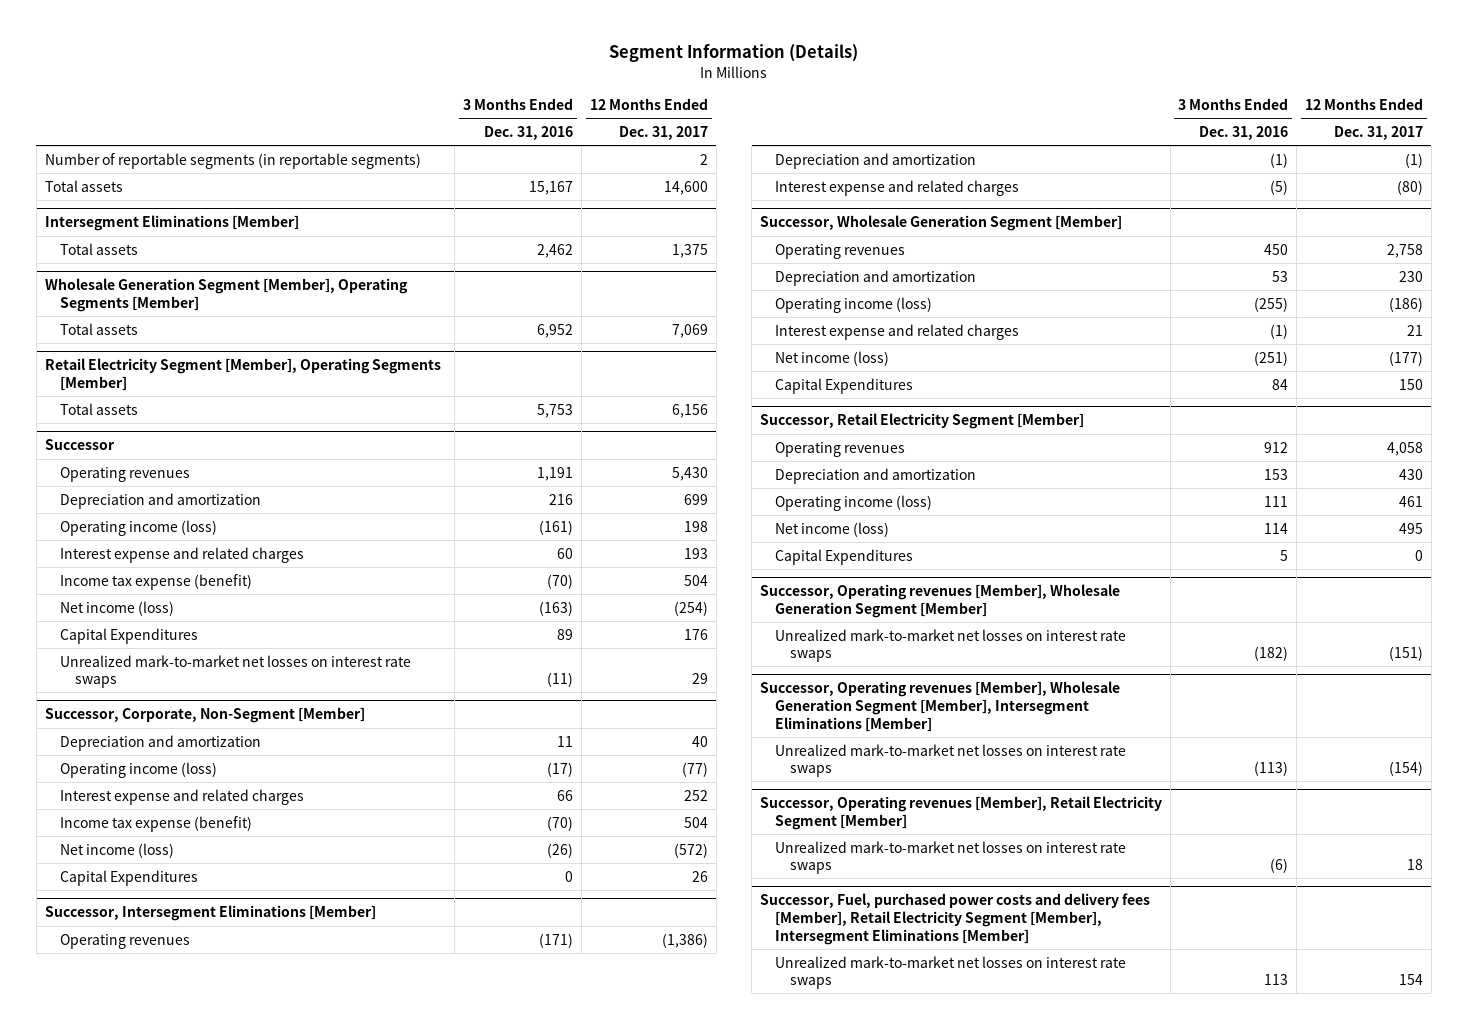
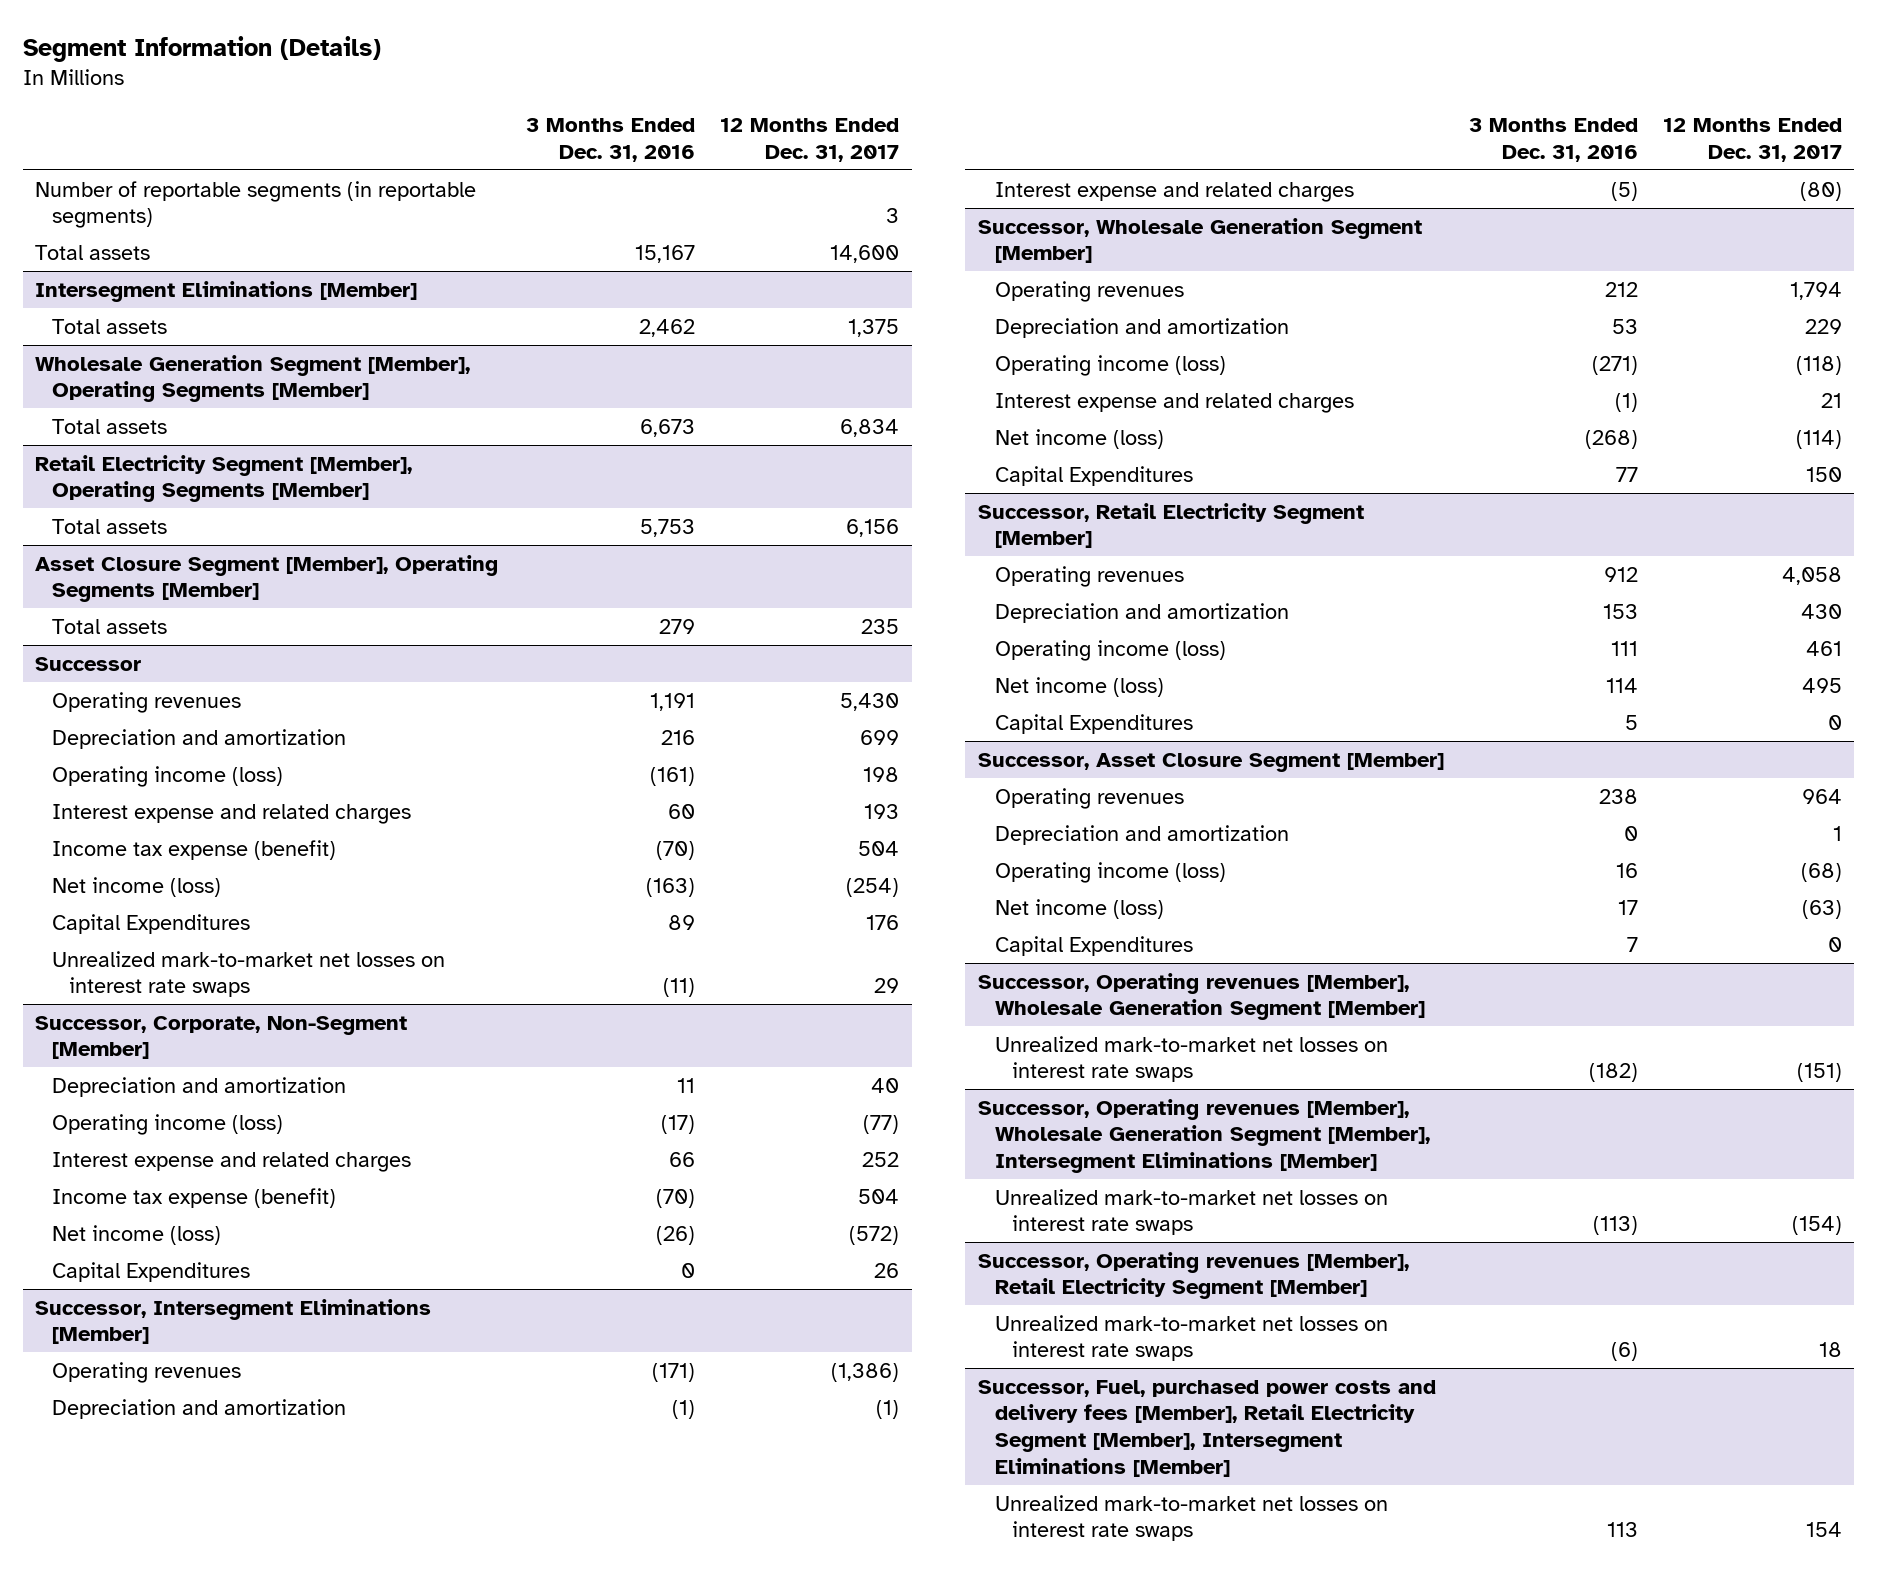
[699,153,708,165] 2 -> [886,208,900,224] 3
[537,323,574,338] 6,952 -> [640,418,696,437] 6,673
[671,323,708,338] 7,069 -> [840,418,900,437] 6,834
none -> [35,554,499,603] Asset Closure Segment [Member], Operating Segments [Member]
none -> [52,618,168,634] Total assets
[1264,243,1289,255] 450 -> [1604,281,1638,297] 212
[1386,243,1423,258] 2,758 -> [1789,281,1842,300] 1,794
[1398,270,1423,282] 230 -> [1804,318,1842,334] 229
[1254,296,1289,312] (255) -> [1591,355,1638,375] (271)
[1388,296,1423,312] (186) -> [1795,355,1842,375] (118)
[1254,350,1289,366] (251) -> [1584,429,1638,449] (268)
[1388,350,1423,366] (177) -> [1795,429,1842,449] (114)
[1272,378,1289,390] 84 -> [1615,466,1638,482] 77
none -> [977,752,1444,772] Successor, Asset Closure Segment [Member]
none -> [994,787,1184,809] Operating revenues
none -> [994,824,1289,845] Depreciation and amortization
none -> [994,861,1226,883] Operating income (loss)
none -> [994,898,1164,919] Net income (loss)
none -> [994,935,1193,956] Capital Expenditures

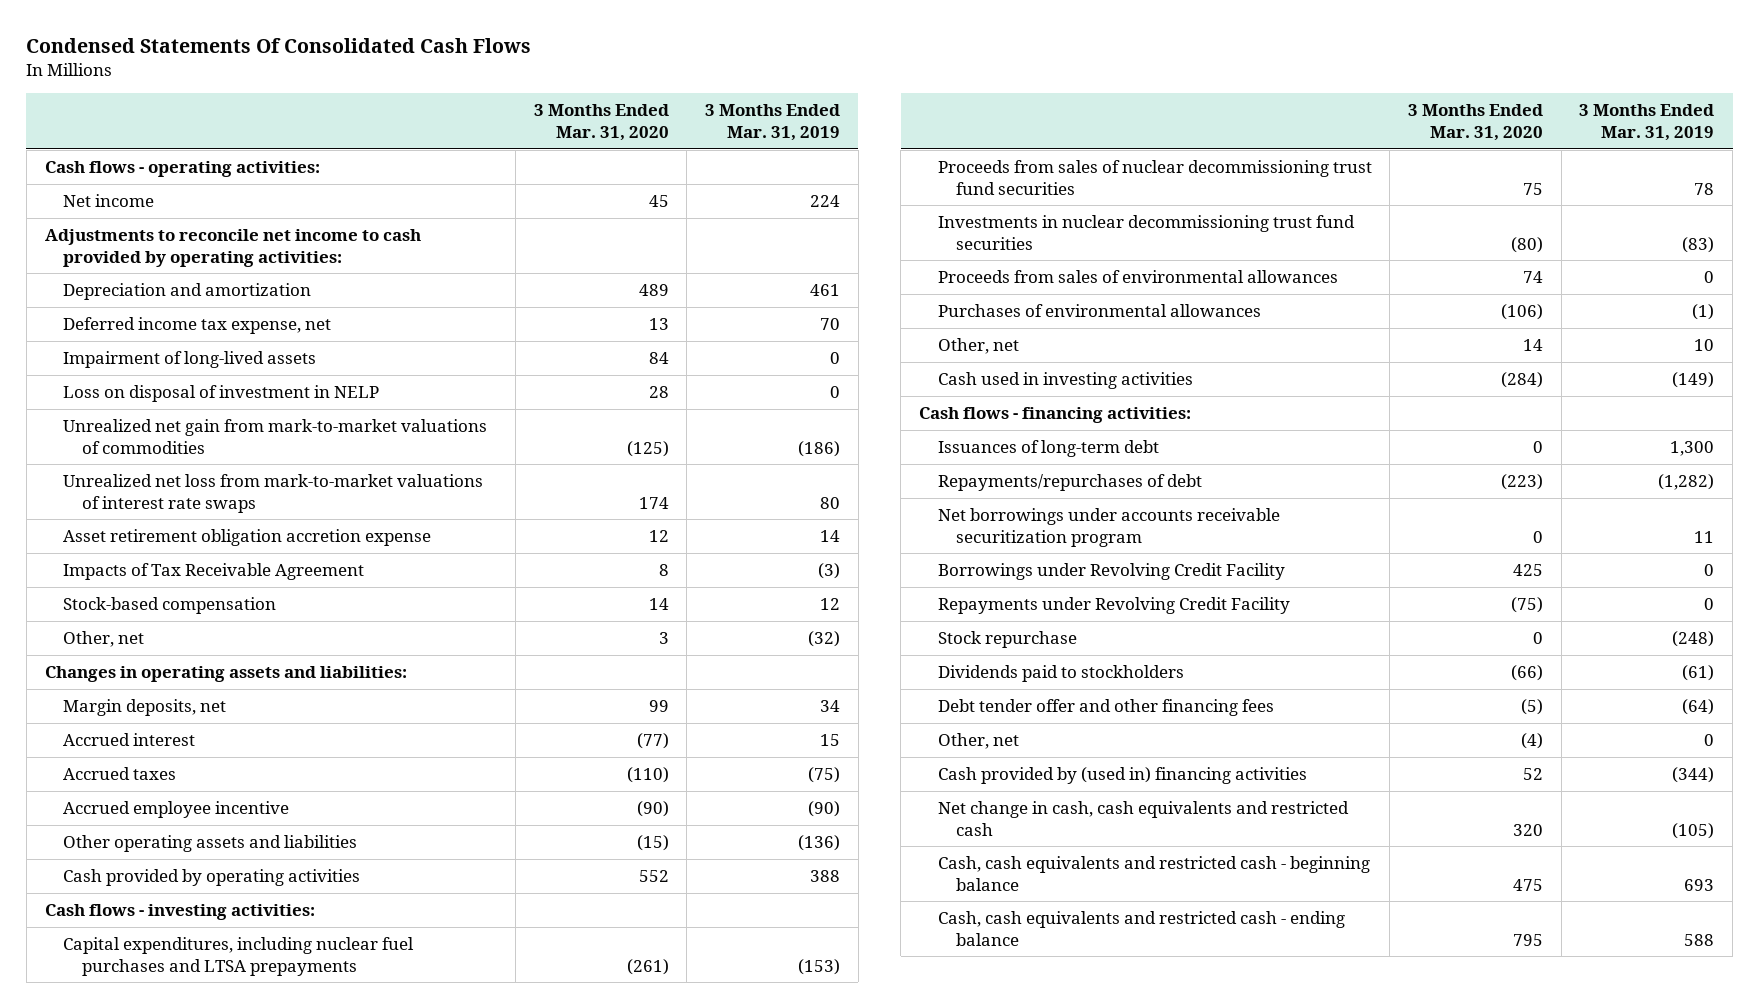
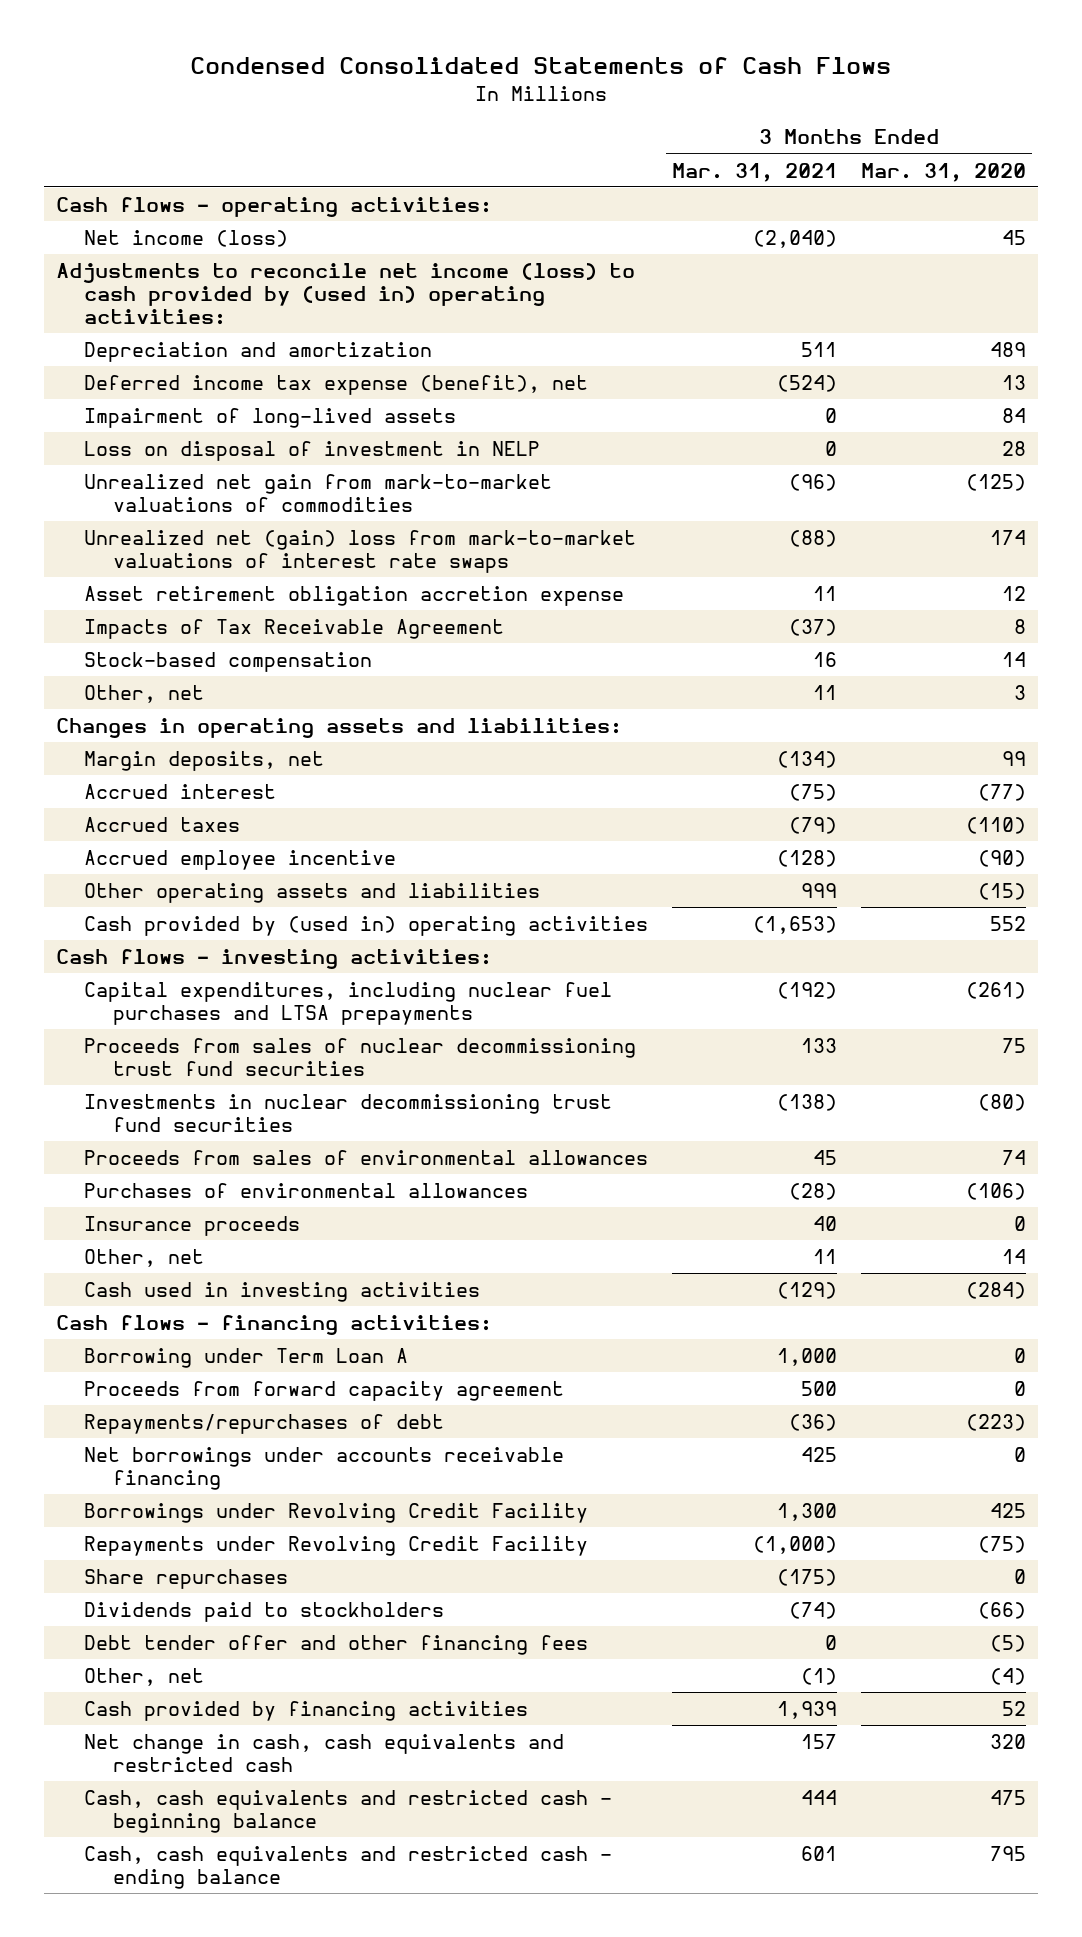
[26,38,532,54] Condensed Statements Of Consolidated Cash Flows -> [190,57,892,75] Condensed Consolidated Statements of Cash Flows
[704,104,840,141] 3 Months Ended Mar. 31, 2019 -> none
none -> [672,162,838,182] Mar. 31, 2021
[63,193,155,207] Net income -> [84,230,289,248] Net income (loss)
[44,228,421,267] Adjustments to reconcile net income to cash provided by operating activities: -> [56,263,636,325] Adjustments to reconcile net income (loss) to cash provided by (used in) operating activities:
[63,316,332,334] Deferred income tax expense, net -> [84,375,589,396] Deferred income tax expense (benefit), net
[63,473,484,513] Unrealized net loss from mark-to-market valuations of interest rate swaps -> [84,530,637,573] Unrealized net (gain) loss from mark-to-market valuations of interest rate swaps
[63,868,361,886] Cash provided by operating activities -> [84,916,649,937] Cash provided by (used in) operating activities
none -> [84,1216,301,1237] Insurance proceeds
[937,439,1159,457] Issuances of long-term debt -> none
none -> [84,1348,409,1369] Borrowing under Term Loan A
none -> [84,1381,565,1402] Proceeds from forward capacity agreement
[937,507,1280,547] Net borrowings under accounts receivable securitization program -> [84,1447,565,1490] Net borrowings under accounts receivable financing
[937,630,1077,648] Stock repurchase -> [84,1569,289,1590] Share repurchases
[937,766,1307,784] Cash provided by (used in) financing activities -> [84,1701,529,1722] Cash provided by financing activities

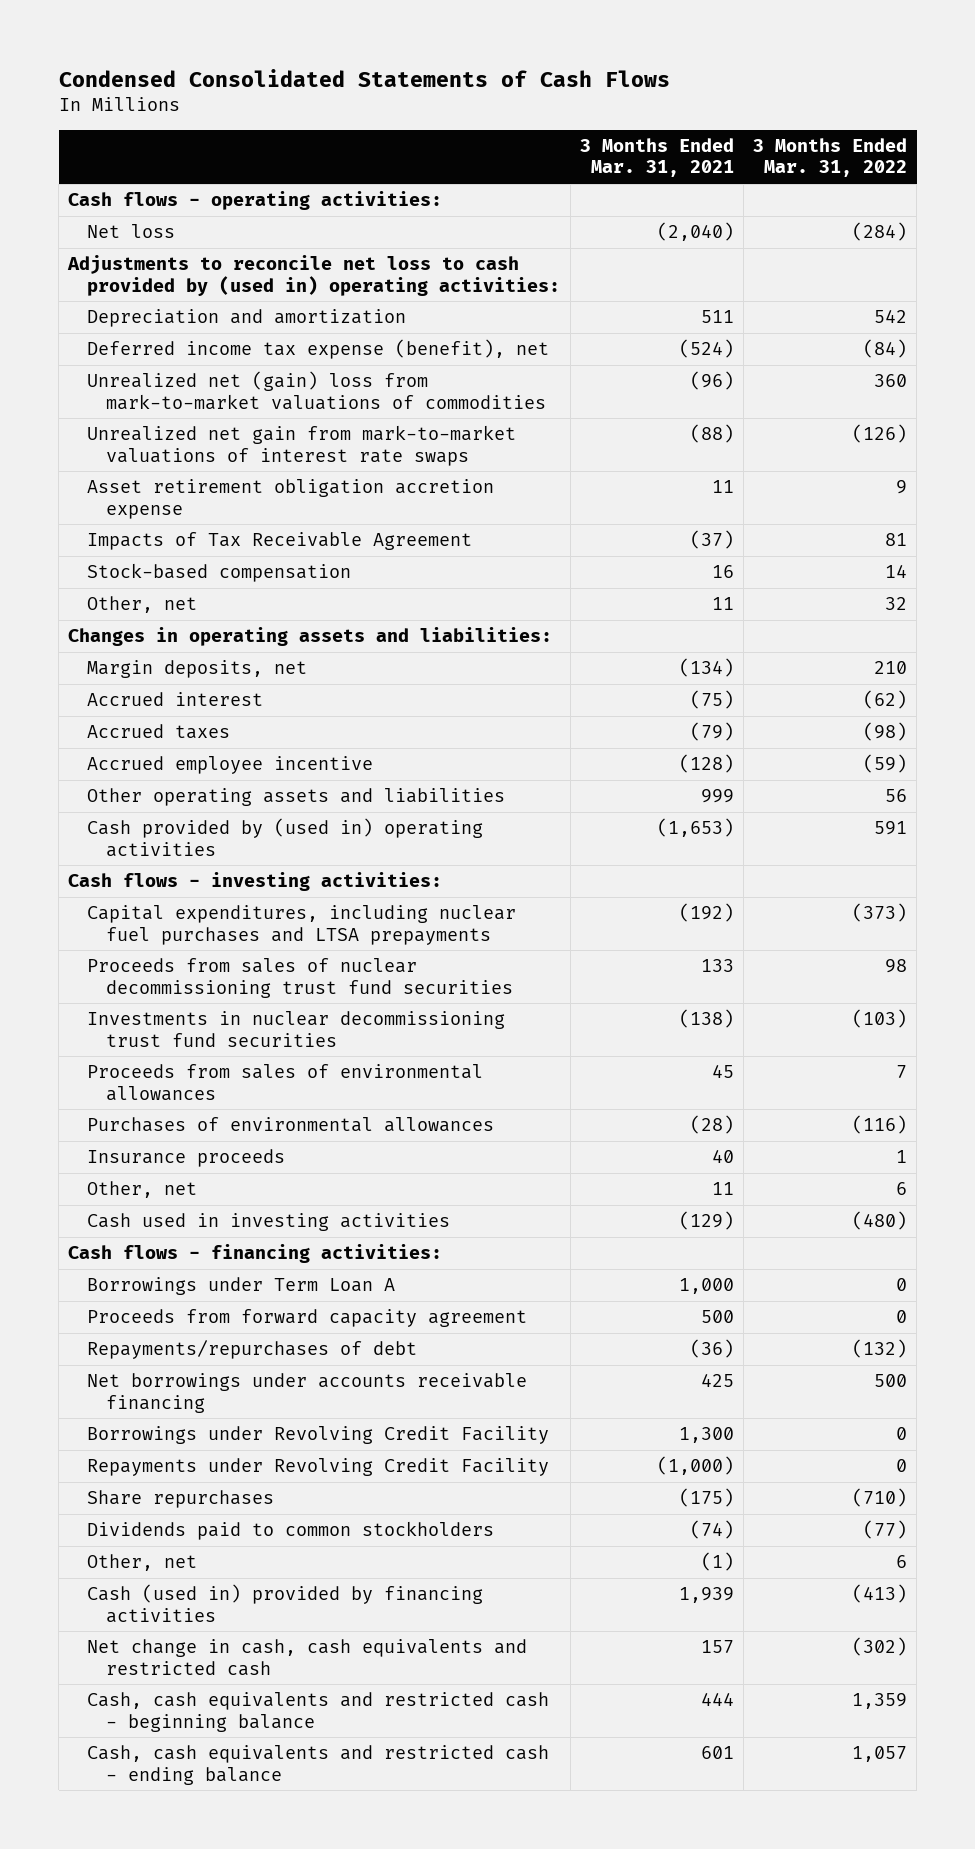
[861,162,1027,182] Mar. 31, 2020 -> none
none -> [753,137,908,178] 3 Months Ended Mar. 31, 2022
[84,230,289,248] Net income (loss) -> [87,224,176,239] Net loss
[56,263,636,325] Adjustments to reconcile net income (loss) to cash provided by (used in) operating activities: -> [67,255,561,296] Adjustments to reconcile net loss to cash provided by (used in) operating activities:
[84,408,457,429] Impairment of long-lived assets -> none
[84,441,541,462] Loss on disposal of investment in NELP -> none
[84,474,553,512] Unrealized net gain from mark-to-market valuations of commodities -> [87,371,547,410] Unrealized net (gain) loss from mark-to-market valuations of commodities
[84,530,637,573] Unrealized net (gain) loss from mark-to-market valuations of interest rate swaps -> [87,425,517,466] Unrealized net gain from mark-to-market valuations of interest rate swaps
[84,1348,409,1369] Borrowing under Term Loan A -> [87,1277,396,1296] Borrowings under Term Loan A
[84,1635,589,1656] Debt tender offer and other financing fees -> none
[84,1602,445,1623] Dividends paid to stockholders -> [87,1521,495,1541] Dividends paid to common stockholders
[84,1701,529,1722] Cash provided by financing activities -> [87,1584,484,1623] Cash (used in) provided by financing activities

